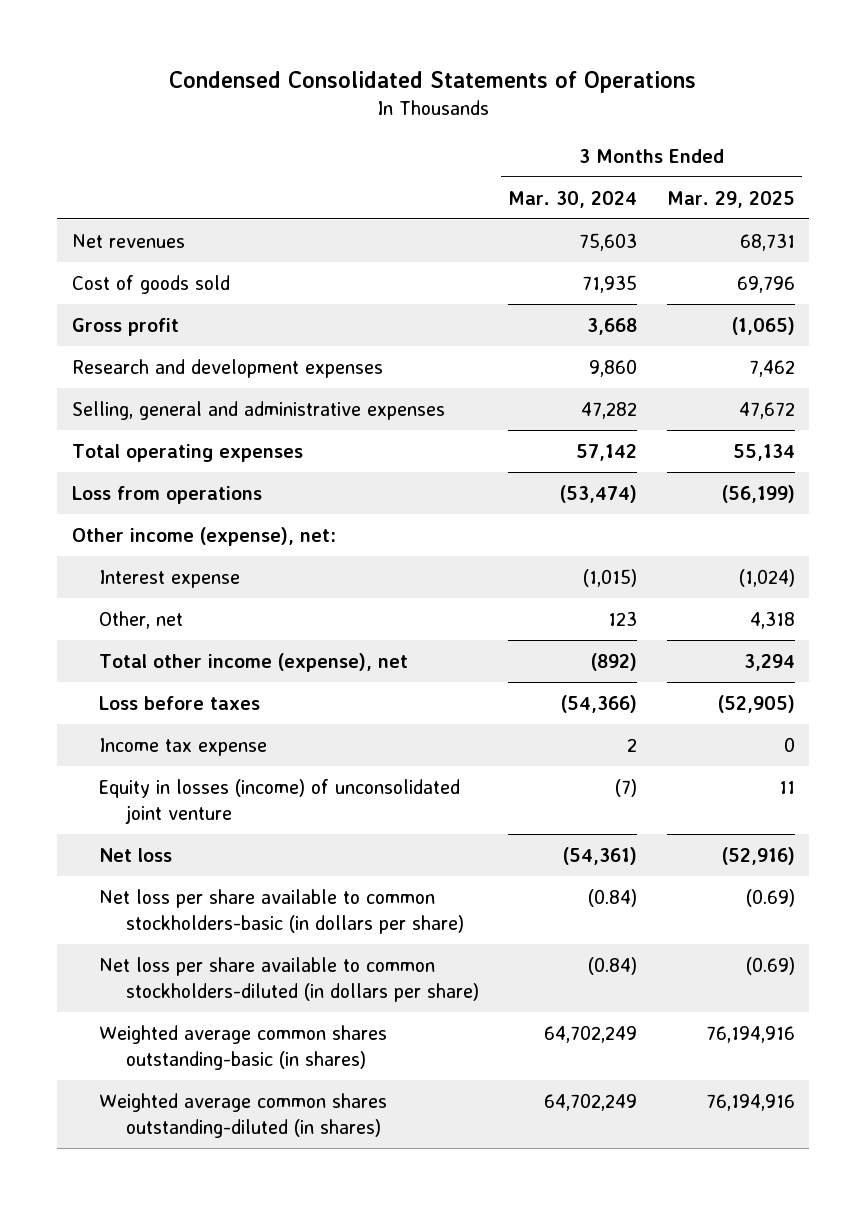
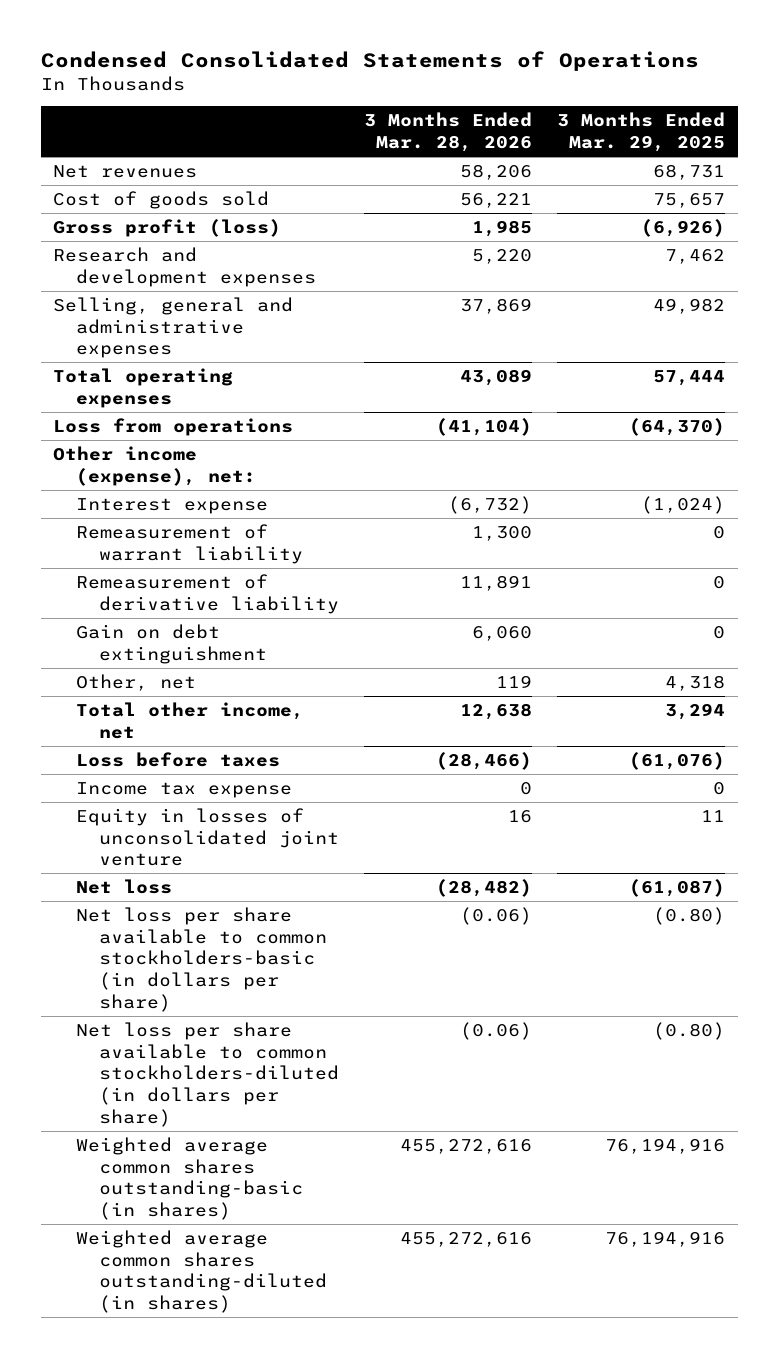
[508,190,638,208] Mar. 30, 2024 -> none
none -> [364,112,533,152] 3 Months Ended Mar. 28, 2026
[736,275,795,293] 69,796 -> [653,192,726,208] 75,657
[71,317,179,336] Gross profit -> [53,218,282,237] Gross profit (loss)
[731,316,795,335] (1,065) -> [641,218,726,237] (6,926)
[738,401,795,419] 47,672 -> [653,297,726,314] 49,982
[732,443,795,461] 55,134 -> [653,369,726,386] 57,444
[721,484,795,503] (56,199) -> [629,417,726,436] (64,370)
none -> [76,523,304,564] Remeasurement of warrant liability
none -> [76,573,340,614] Remeasurement of derivative liability
none -> [76,623,268,664] Gain on debt extinguishment
[98,652,408,672] Total other income (expense), net -> [76,701,305,739] Total other income, net
[717,694,795,713] (52,905) -> [629,751,726,770] (61,076)
[98,778,460,824] Equity in losses (income) of unconsolidated joint venture -> [76,807,340,867] Equity in losses of unconsolidated joint venture
[721,846,795,865] (52,916) -> [629,878,726,897] (61,087)
[745,888,795,907] (0.69) -> [653,906,726,925] (0.80)
[745,956,795,975] (0.69) -> [653,1021,726,1040] (0.80)

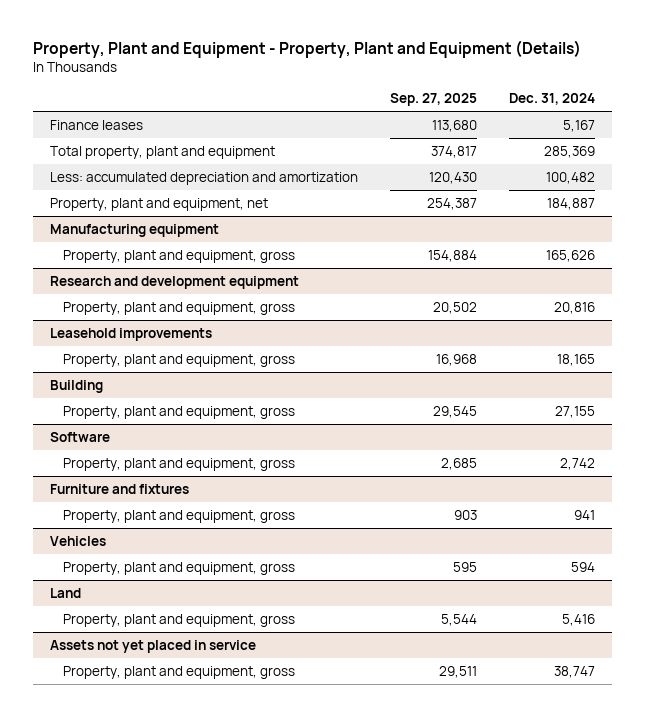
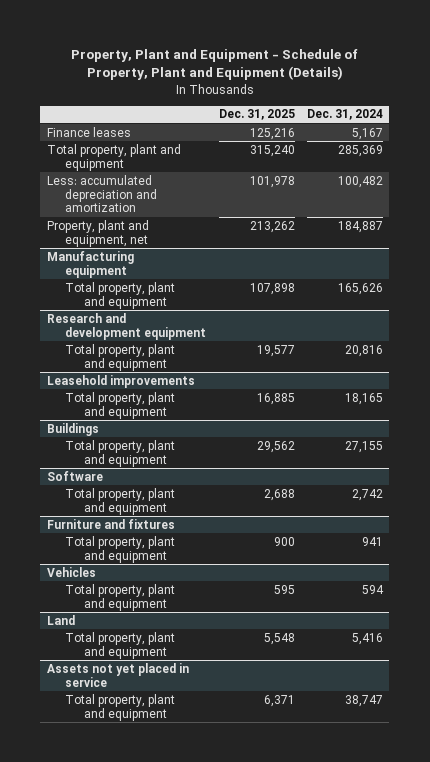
[33,40,582,59] Property, Plant and Equipment - Property, Plant and Equipment (Details) -> [70,48,358,81] Property, Plant and Equipment - Schedule of Property, Plant and Equipment (Details)
[390,93,478,107] Sep. 27, 2025 -> none
none -> [218,109,295,121] Dec. 31, 2025
[63,249,296,263] Property, plant and equipment, gross -> [65,281,176,309] Total property, plant and equipment
[63,301,296,315] Property, plant and equipment, gross -> [65,343,176,371] Total property, plant and equipment
[63,353,296,367] Property, plant and equipment, gross -> [65,391,176,419] Total property, plant and equipment
[49,379,103,393] Building -> [46,422,99,436] Buildings
[63,405,296,419] Property, plant and equipment, gross -> [65,439,176,467] Total property, plant and equipment
[63,457,296,471] Property, plant and equipment, gross -> [65,487,176,515] Total property, plant and equipment
[63,509,296,523] Property, plant and equipment, gross -> [65,535,176,563] Total property, plant and equipment
[63,561,296,575] Property, plant and equipment, gross -> [65,583,176,611] Total property, plant and equipment
[63,613,296,627] Property, plant and equipment, gross -> [65,631,176,659] Total property, plant and equipment
[63,665,296,679] Property, plant and equipment, gross -> [65,693,176,721] Total property, plant and equipment

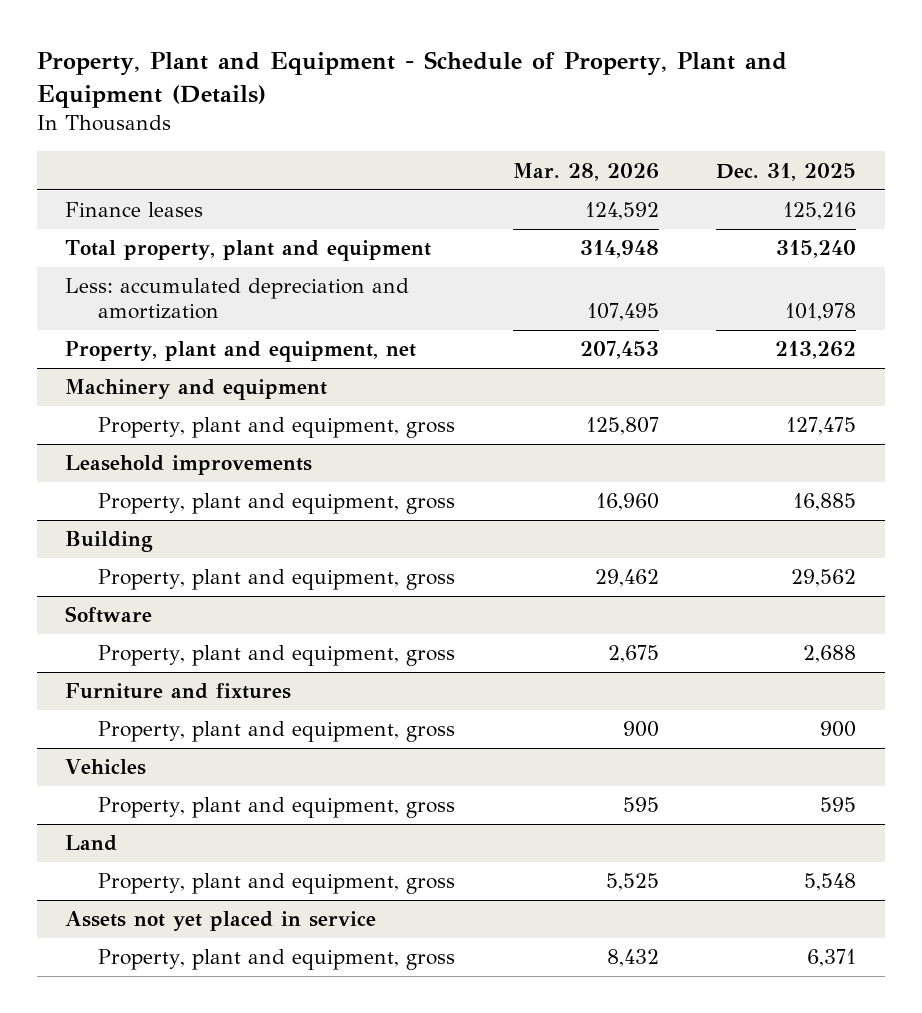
[307,109,384,121] Dec. 31, 2024 -> none
none -> [512,162,659,181] Mar. 28, 2026
[46,250,134,278] Manufacturing equipment -> none
[46,312,207,340] Research and development equipment -> none
[65,343,176,371] Total property, plant and equipment -> none
none -> [65,379,328,401] Machinery and equipment
[65,281,176,309] Total property, plant and equipment -> [97,417,455,439] Property, plant and equipment, gross
[249,282,295,295] 107,898 -> [786,417,857,436] 127,475
[65,391,176,419] Total property, plant and equipment -> [97,493,455,515] Property, plant and equipment, gross
[46,422,99,436] Buildings -> [65,531,154,553] Building
[65,439,176,467] Total property, plant and equipment -> [97,569,455,591] Property, plant and equipment, gross
[65,487,176,515] Total property, plant and equipment -> [97,645,455,667] Property, plant and equipment, gross
[65,535,176,563] Total property, plant and equipment -> [97,721,455,743] Property, plant and equipment, gross
[65,583,176,611] Total property, plant and equipment -> [97,797,455,819] Property, plant and equipment, gross
[65,631,176,659] Total property, plant and equipment -> [97,873,455,895] Property, plant and equipment, gross
[65,693,176,721] Total property, plant and equipment -> [97,949,455,971] Property, plant and equipment, gross

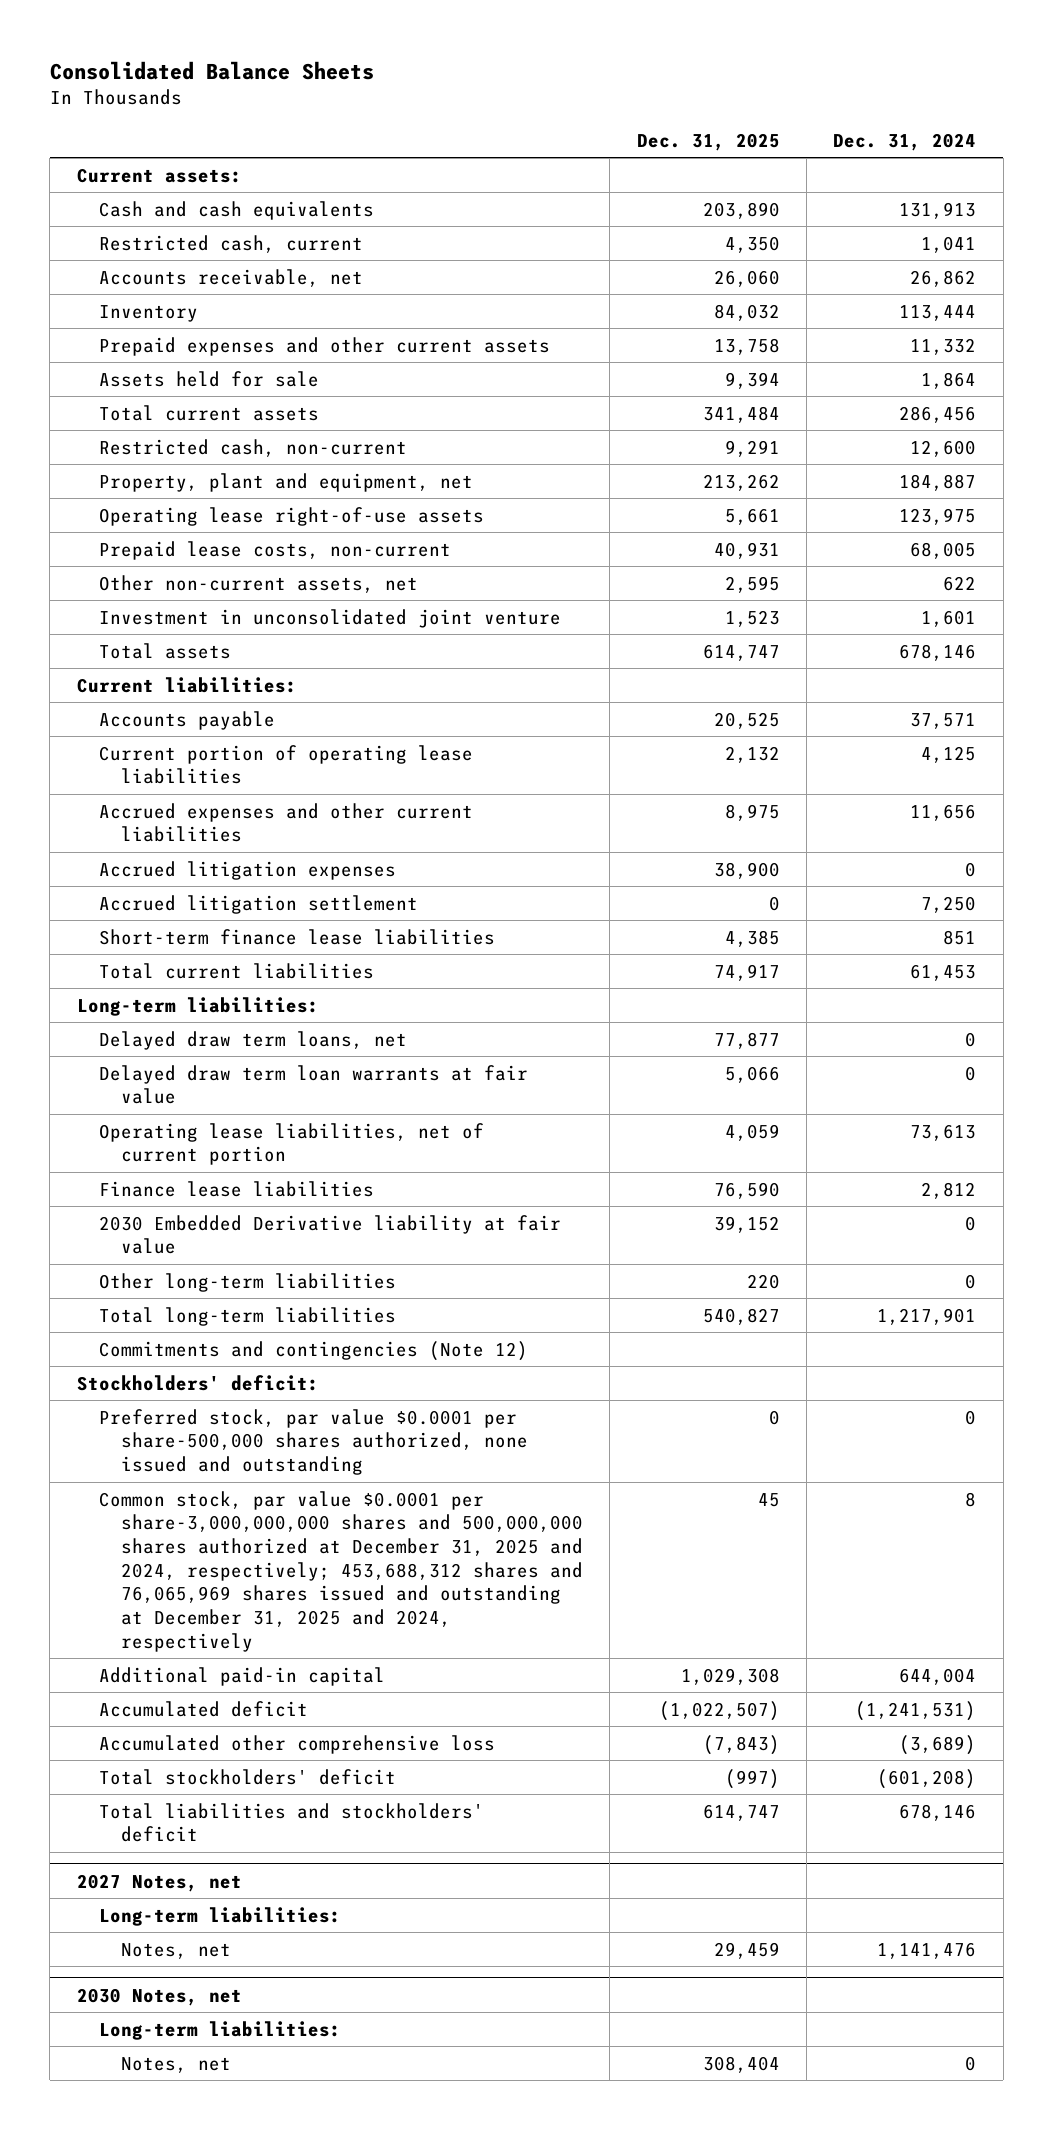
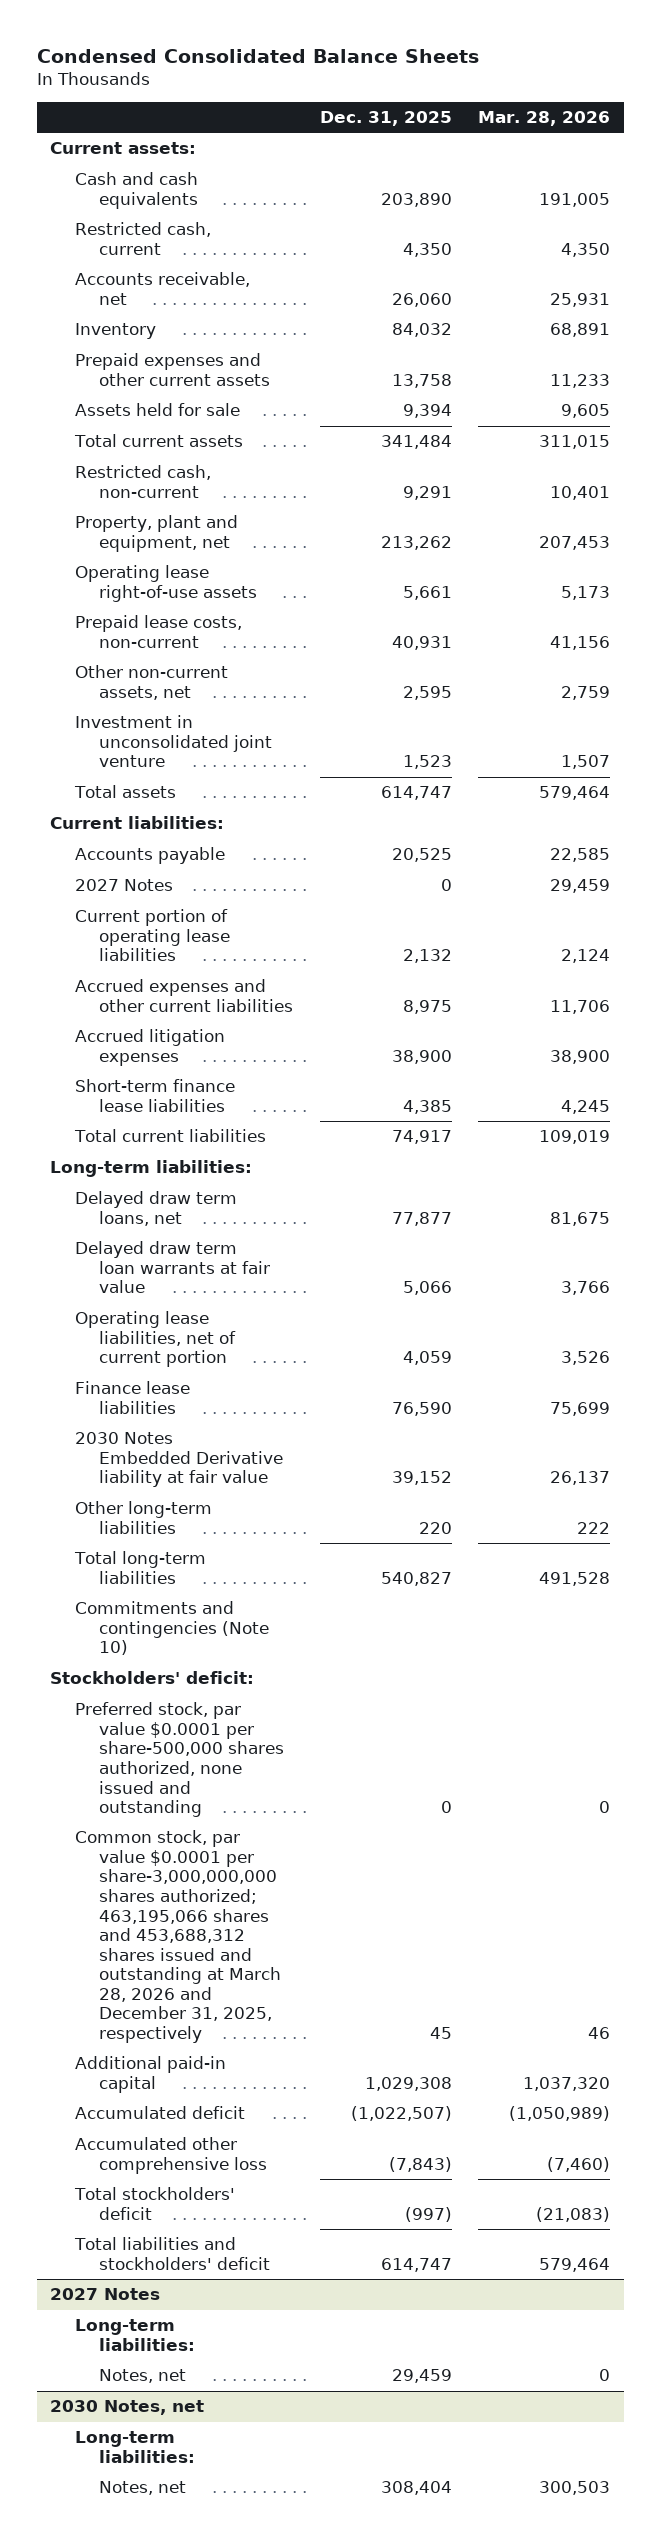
[49,60,374,80] Consolidated Balance Sheets -> [37,48,480,63] Condensed Consolidated Balance Sheets
[833,132,977,151] Dec. 31, 2024 -> none
none -> [478,111,611,127] Mar. 28, 2026
none -> [74,879,173,892] 2027 Notes
[98,894,418,914] Accrued litigation settlement -> none
[98,1214,561,1255] 2030 Embedded Derivative liability at fair value -> [74,1432,284,1488] 2030 Notes Embedded Derivative liability at fair value
[98,1340,528,1361] Commitments and contingencies (Note 12) -> [74,1601,270,1656] Commitments and contingencies (Note 10)
[98,1490,583,1652] Common stock, par value $0.0001 per share-3,000,000,000 shares and 500,000,000 shares authorized at December 31, 2025 and 2024, respectively; 453,688,312 shares and 76,065,969 shares issued and outstanding at December 31, 2025 and 2024, respectively -> [74,1830,282,2043] Common stock, par value $0.0001 per share-3,000,000,000 shares authorized; 463,195,066 shares and 453,688,312 shares issued and outstanding at March 28, 2026 and December 31, 2025, respectively
[76,1873,242,1892] 2027 Notes, net -> [50,2288,161,2301] 2027 Notes

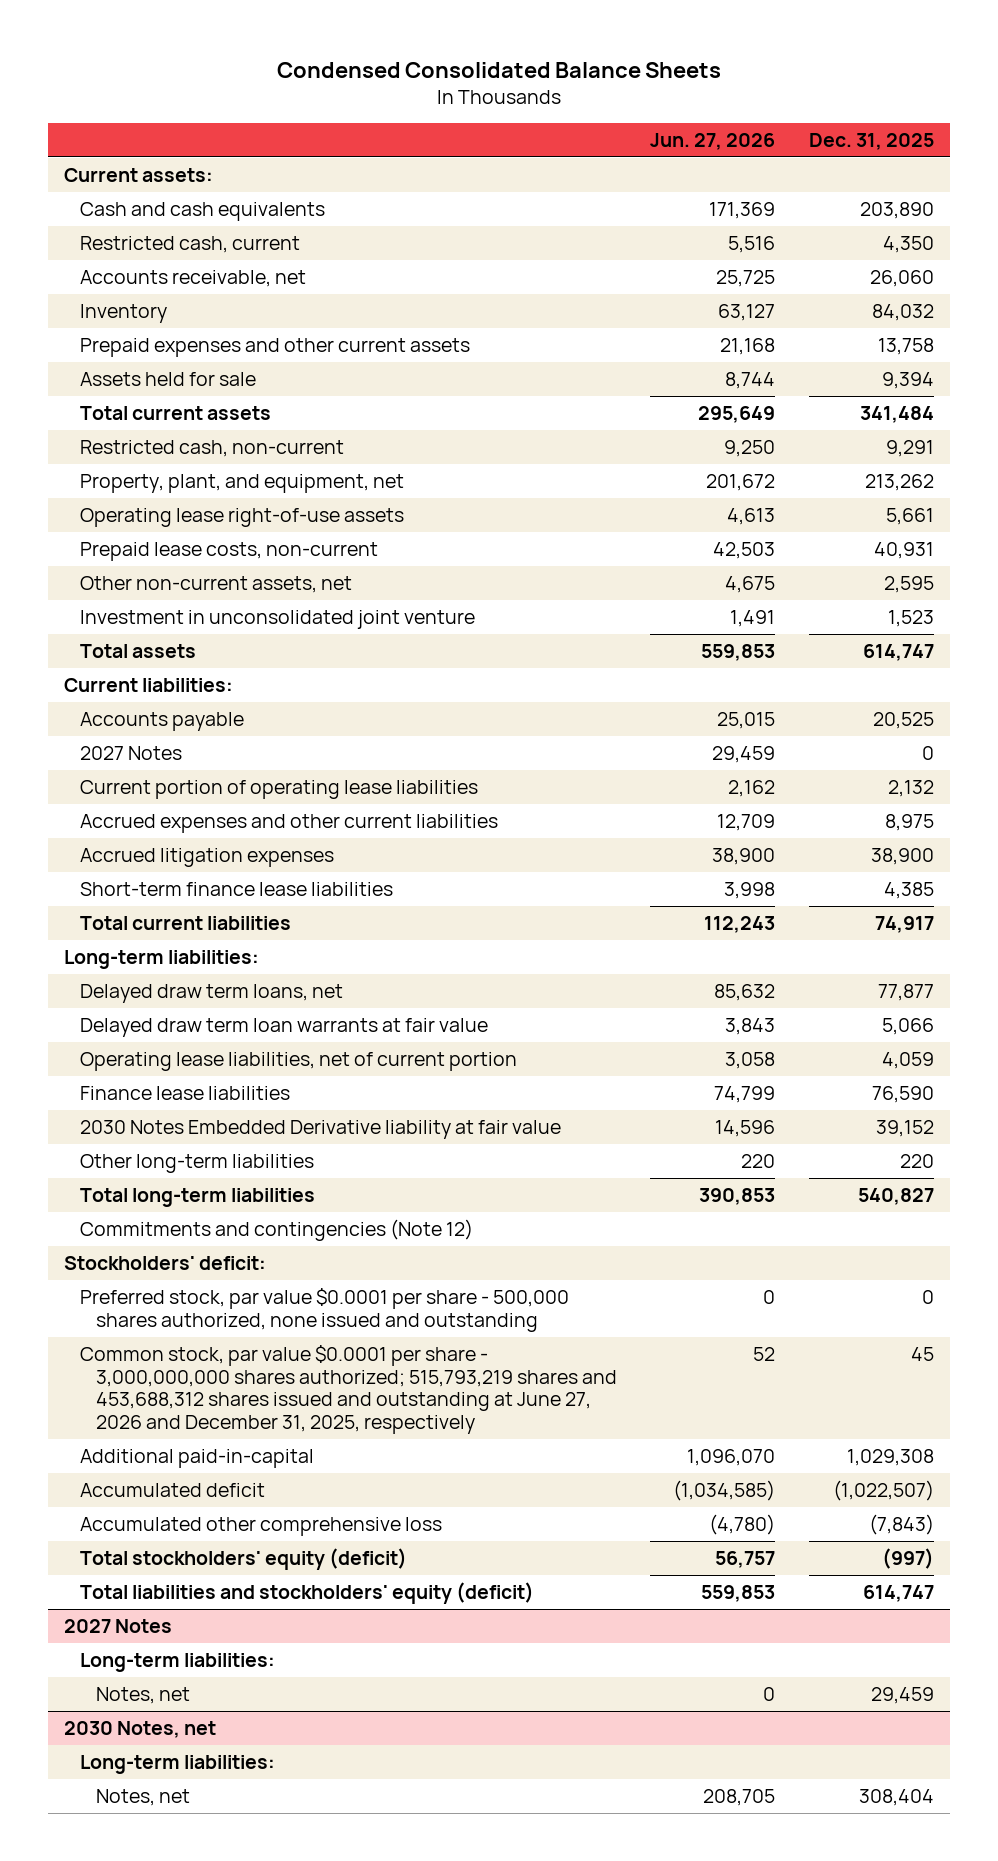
[478,111,611,127] Mar. 28, 2026 -> none
none -> [650,132,776,150] Jun. 27, 2026
[74,515,238,552] Property, plant and equipment, net -> [79,473,404,493] Property, plant, and equipment, net
[74,1601,270,1656] Commitments and contingencies (Note 10) -> [79,1218,473,1241] Commitments and contingencies (Note 12)
[74,1702,285,1818] Preferred stock, par value $0.0001 per share-500,000 shares authorized, none issued and outstanding -> [79,1287,569,1332] Preferred stock, par value $0.0001 per share - 500,000 shares authorized, none issued and outstanding
[74,1830,282,2043] Common stock, par value $0.0001 per share-3,000,000,000 shares authorized; 463,195,066 shares and 453,688,312 shares issued and outstanding at March 28, 2026 and December 31, 2025, respectively -> [79,1344,617,1435] Common stock, par value $0.0001 per share - 3,000,000,000 shares authorized; 515,793,219 shares and 453,688,312 shares issued and outstanding at June 27, 2026 and December 31, 2025, respectively
[74,2056,226,2093] Additional paid-in capital -> [79,1448,314,1468] Additional paid-in-capital
[73,2187,235,2220] Total stockholders' deficit -> [79,1547,407,1570] Total stockholders' equity (deficit)
[73,2237,271,2270] Total liabilities and stockholders' deficit -> [79,1581,534,1604] Total liabilities and stockholders' equity (deficit)

